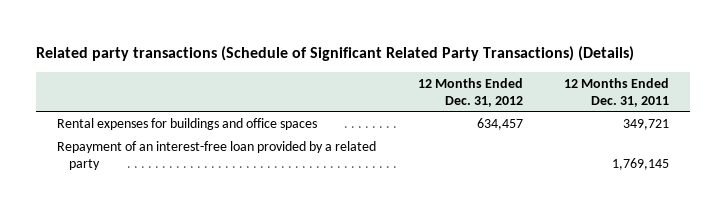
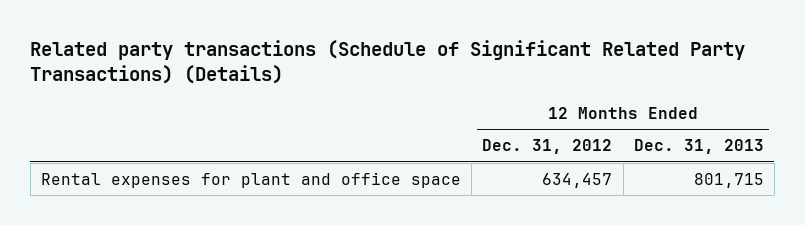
[564,77,670,107] 12 Months Ended Dec. 31, 2011 -> none
none -> [633,139,764,155] Dec. 31, 2013
[56,140,376,170] Repayment of an interest-free loan provided by a related party -> none
[56,117,317,130] Rental expenses for buildings and office spaces -> [41,172,462,189] Rental expenses for plant and office space

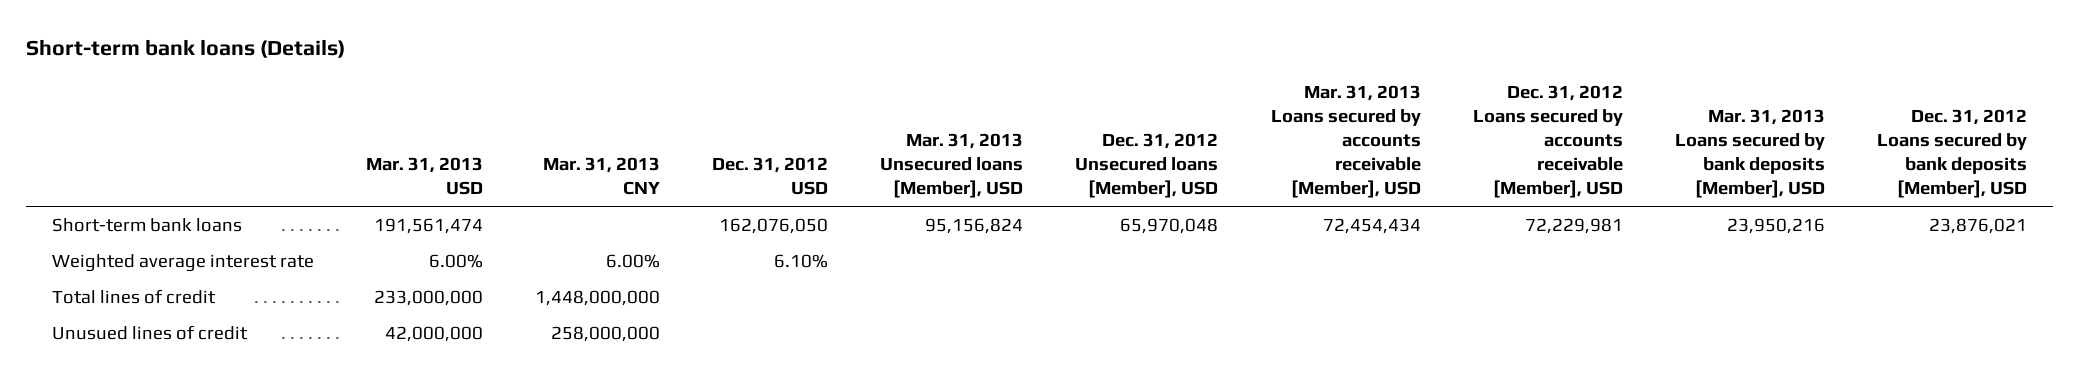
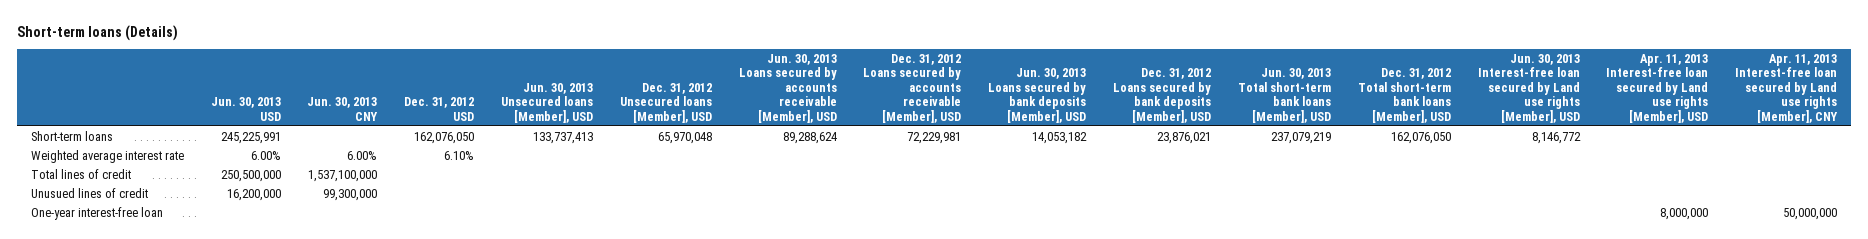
[25,38,345,58] Short-term bank loans (Details) -> [17,24,179,41] Short-term loans (Details)
[366,157,484,196] Mar. 31, 2013 USD -> none
[543,157,661,196] Mar. 31, 2013 CNY -> none
[880,132,1024,199] Mar. 31, 2013 Unsecured loans [Member], USD -> none
[1270,84,1421,199] Mar. 31, 2013 Loans secured by accounts receivable [Member], USD -> none
[1674,108,1825,199] Mar. 31, 2013 Loans secured by bank deposits [Member], USD -> none
none -> [210,97,281,121] Jun. 30, 2013 USD
none -> [307,97,379,121] Jun. 30, 2013 CNY
none -> [501,82,594,123] Jun. 30, 2013 Unsecured loans [Member], USD
none -> [738,53,837,123] Jun. 30, 2013 Loans secured by accounts receivable [Member], USD
none -> [988,68,1087,123] Jun. 30, 2013 Loans secured by bank deposits [Member], USD
none -> [1237,68,1331,123] Jun. 30, 2013 Total short-term bank loans [Member], USD
none -> [1357,68,1451,123] Dec. 31, 2012 Total short-term bank loans [Member], USD
none -> [1477,53,1580,123] Jun. 30, 2013 Interest-free loan secured by Land use rights [Member], USD
none -> [1606,53,1709,123] Apr. 11, 2013 Interest-free loan secured by Land use rights [Member], USD
none -> [1735,53,1839,123] Apr. 11, 2013 Interest-free loan secured by Land use rights [Member], CNY
[51,218,242,233] Short-term bank loans -> [30,130,113,141] Short-term loans
none -> [30,206,163,220] One-year interest-free loan

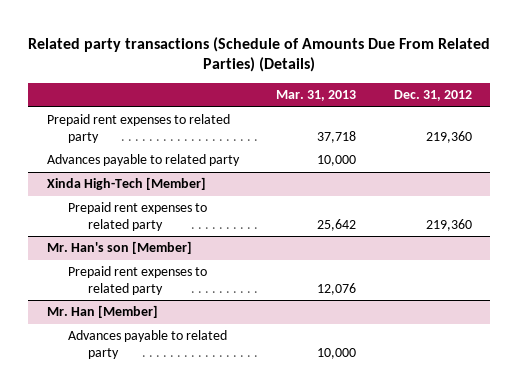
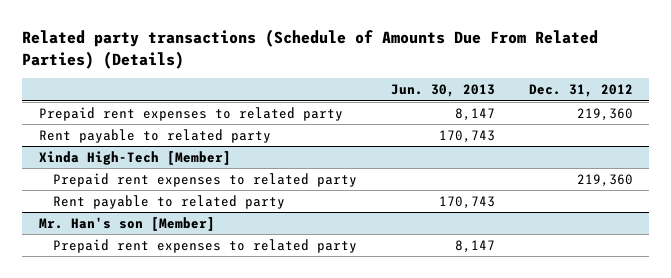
[276,90,357,102] Mar. 31, 2013 -> none
none -> [390,84,495,98] Jun. 30, 2013
[46,154,240,167] Advances payable to related party -> [38,129,271,144] Rent payable to related party
none -> [52,195,285,210] Rent payable to related party
[46,305,158,319] Mr. Han [Member] -> none
[67,330,227,359] Advances payable to related party -> none

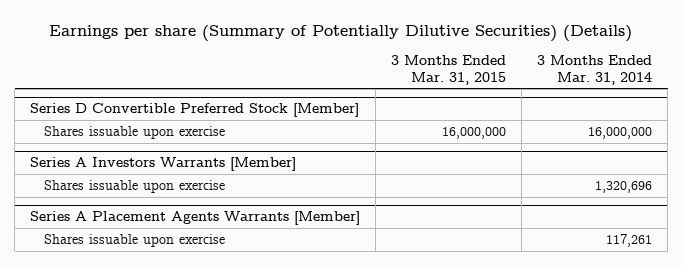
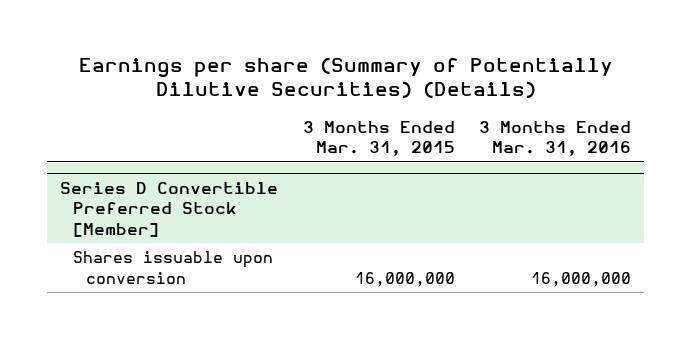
[537,54,653,85] 3 Months Ended Mar. 31, 2014 -> none
none -> [479,120,632,157] 3 Months Ended Mar. 31, 2016
[30,157,297,172] Series A Investors Warrants [Member] -> none
[44,179,226,193] Shares issuable upon exercise -> none
[30,211,361,226] Series A Placement Agents Warrants [Member] -> none
[44,233,226,247] Shares issuable upon exercise -> none
[44,125,226,139] Shares issuable upon exercise -> [72,251,273,284] Shares issuable upon conversion

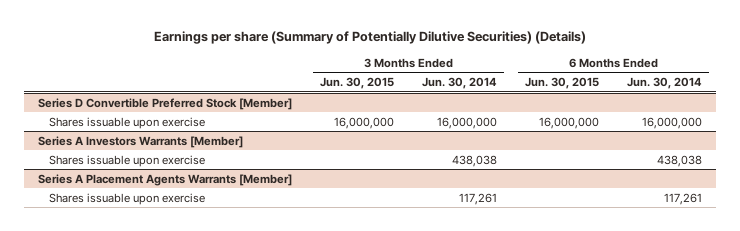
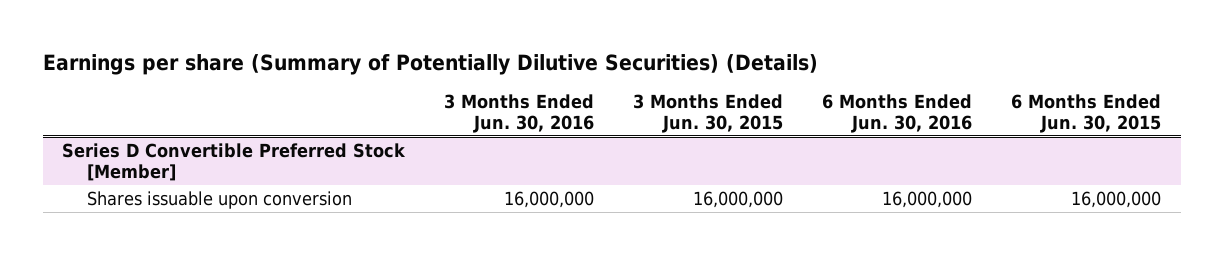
[422,77,498,90] Jun. 30, 2014 -> none
[627,77,703,90] Jun. 30, 2014 -> none
none -> [444,94,595,133] 3 Months Ended Jun. 30, 2016
none -> [822,94,973,133] 6 Months Ended Jun. 30, 2016
[37,135,243,148] Series A Investors Warrants [Member] -> none
[49,154,206,167] Shares issuable upon exercise -> none
[37,173,292,186] Series A Placement Agents Warrants [Member] -> none
[49,192,206,205] Shares issuable upon exercise -> none
[49,116,206,129] Shares issuable upon exercise -> [87,191,353,210] Shares issuable upon conversion

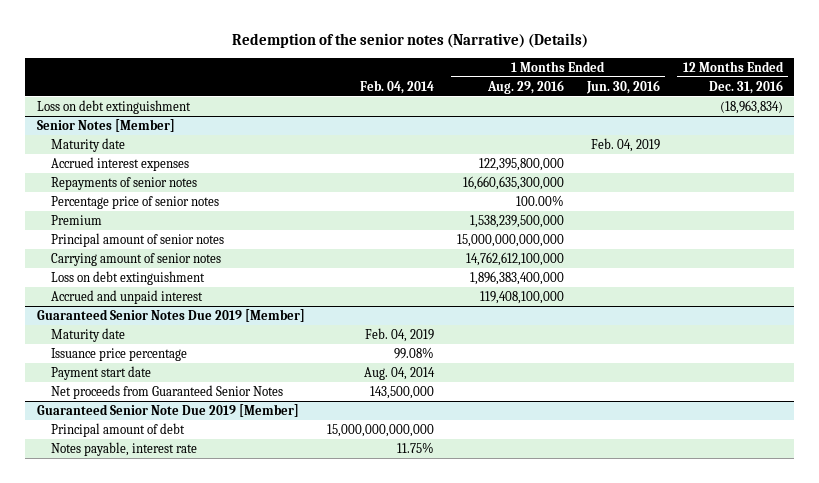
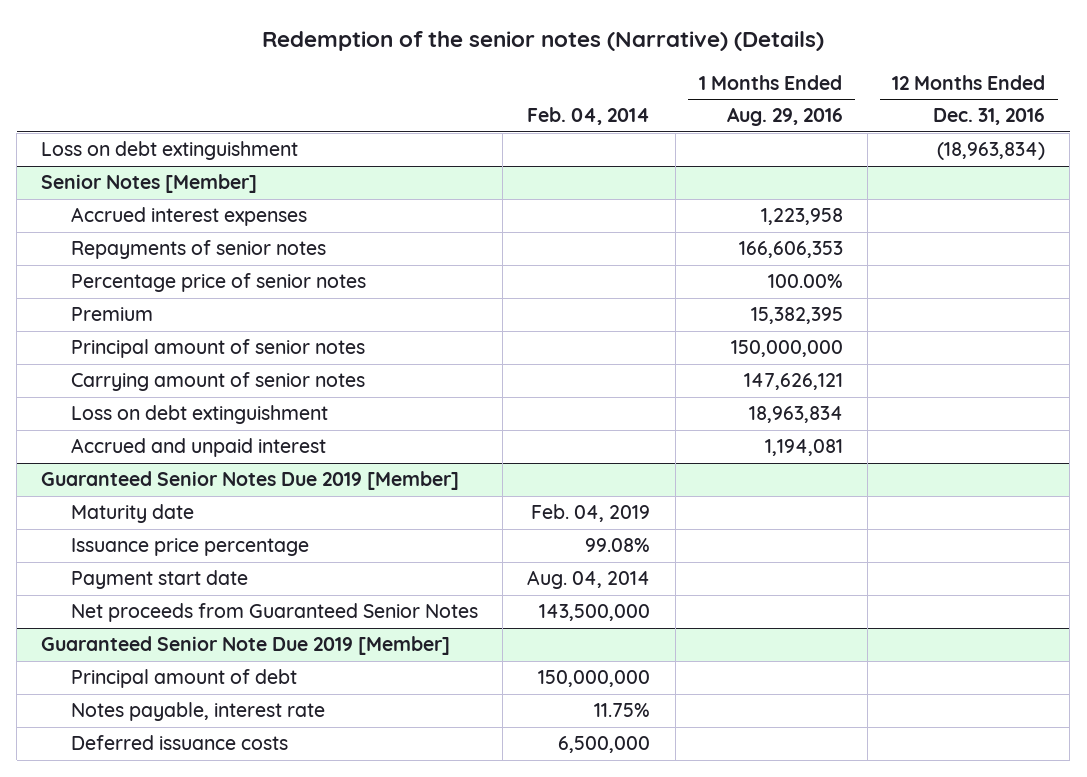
[585,79,660,94] Jun. 30, 2016 -> none
[50,137,125,152] Maturity date -> none
[479,157,565,171] 122,395,800,000 -> [760,208,843,226] 1,223,958
[463,175,565,190] 16,660,635,300,000 -> [738,241,843,259] 166,606,353
[470,214,565,228] 1,538,239,500,000 -> [750,307,843,325] 15,382,395
[457,233,565,247] 15,000,000,000,000 -> [730,340,843,358] 150,000,000
[466,251,565,266] 14,762,612,100,000 -> [743,373,843,391] 147,626,121
[470,270,565,285] 1,896,383,400,000 -> [748,406,843,424] 18,963,834
[480,290,565,304] 119,408,100,000 -> [764,439,843,457] 1,194,081
[327,423,435,437] 15,000,000,000,000 -> [538,670,651,688] 150,000,000
none -> [71,735,289,751] Deferred issuance costs

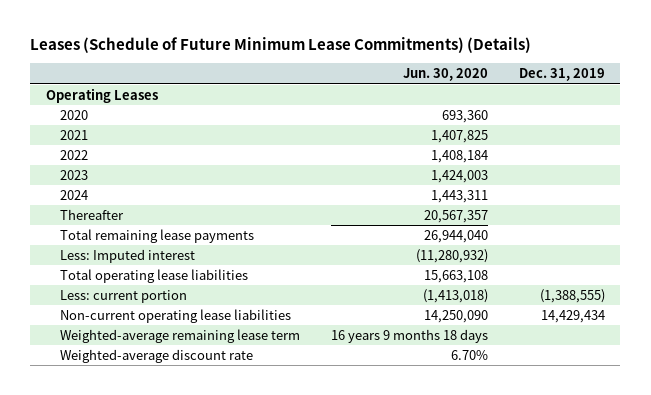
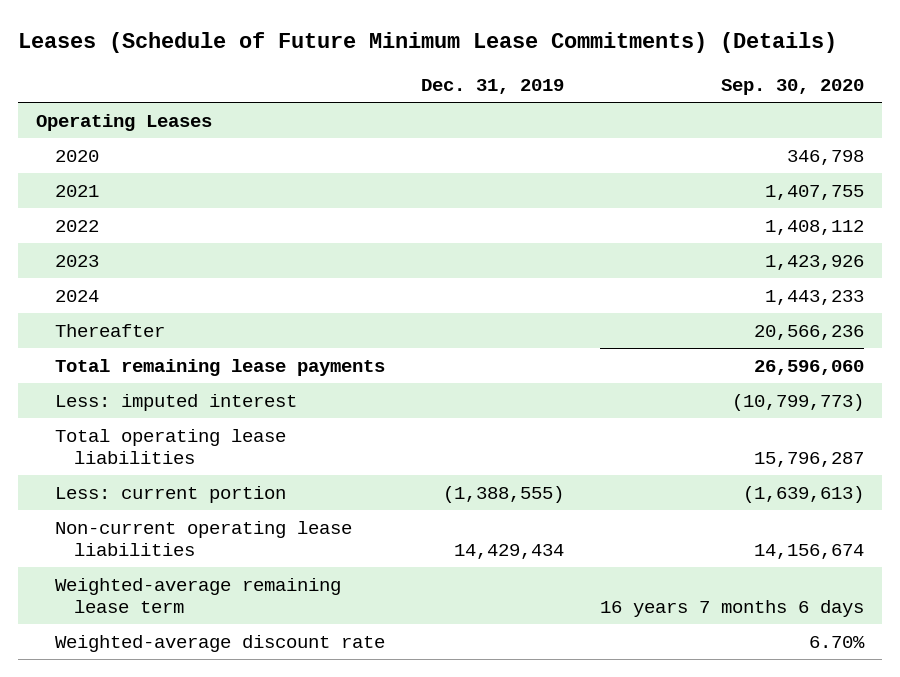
[402,68,488,82] Jun. 30, 2020 -> none
none -> [720,78,864,95] Sep. 30, 2020
[59,248,195,263] Less: Imputed interest -> [55,393,298,411] Less: imputed interest

